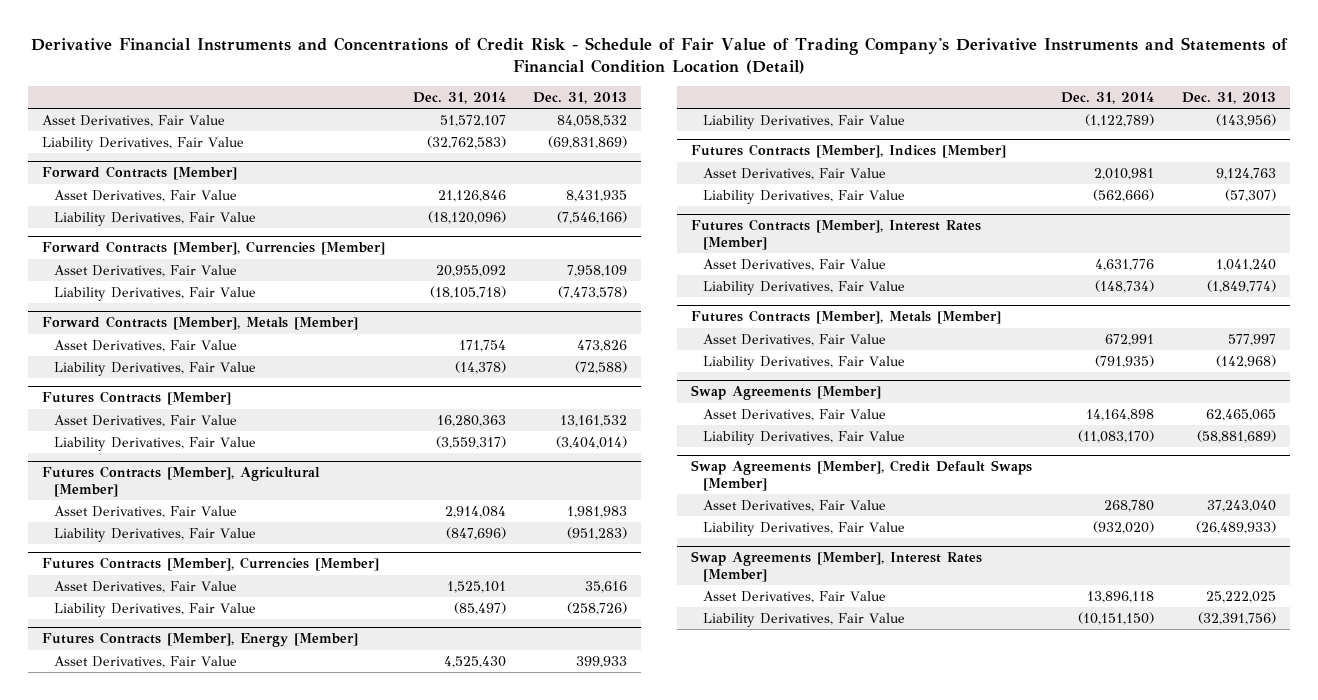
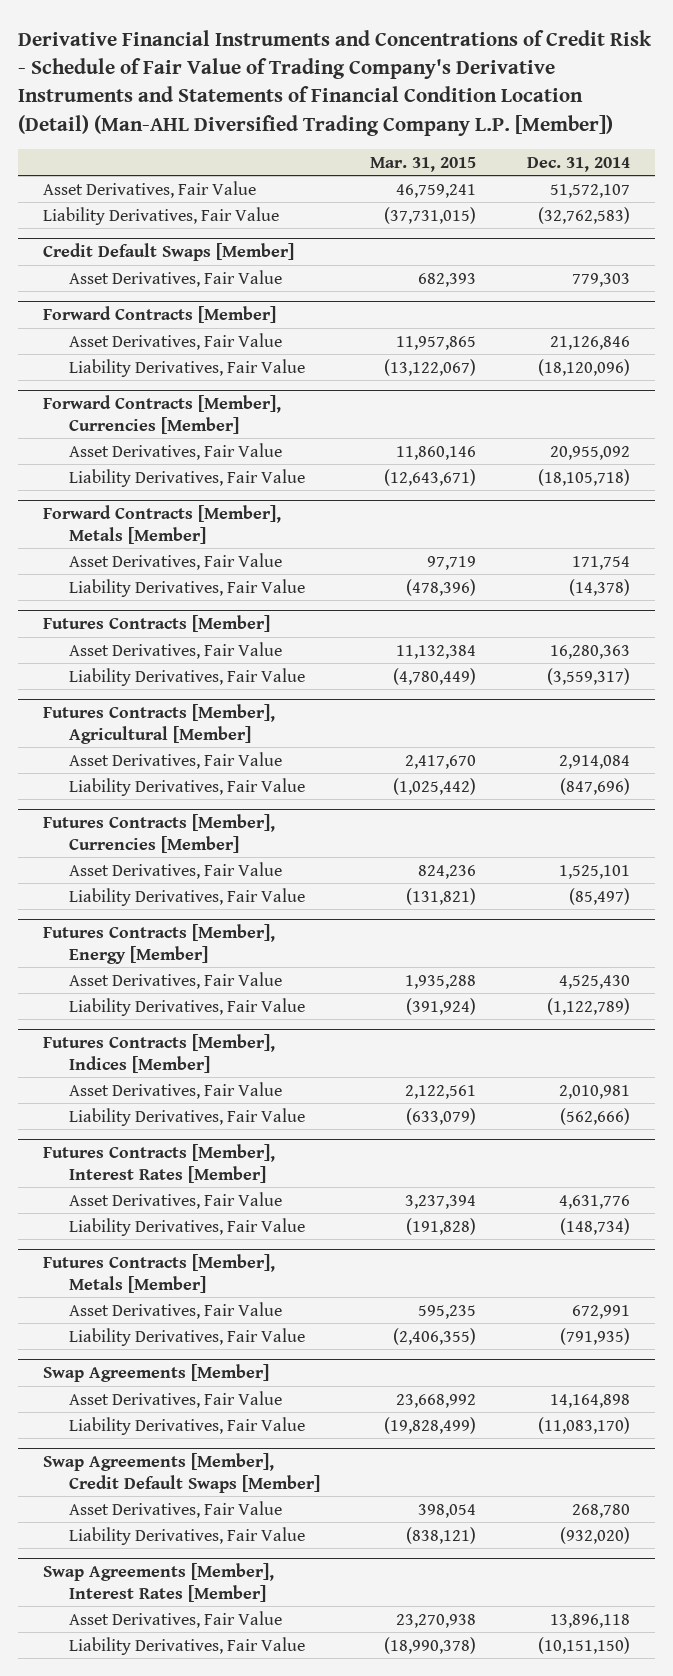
[31,37,1289,75] Derivative Financial Instruments and Concentrations of Credit Risk - Schedule of Fair Value of Trading Company's Derivative Instruments and Statements of Financial Condition Location (Detail) -> [18,30,653,136] Derivative Financial Instruments and Concentrations of Credit Risk - Schedule of Fair Value of Trading Company's Derivative Instruments and Statements of Financial Condition Location (Detail) (Man-AHL Diversified Trading Company L.P. [Member])
[533,92,628,105] Dec. 31, 2013 -> none
none -> [370,156,477,172] Mar. 31, 2015
none -> [43,243,295,262] Credit Default Swaps [Member]
none -> [68,269,282,287] Asset Derivatives, Fair Value

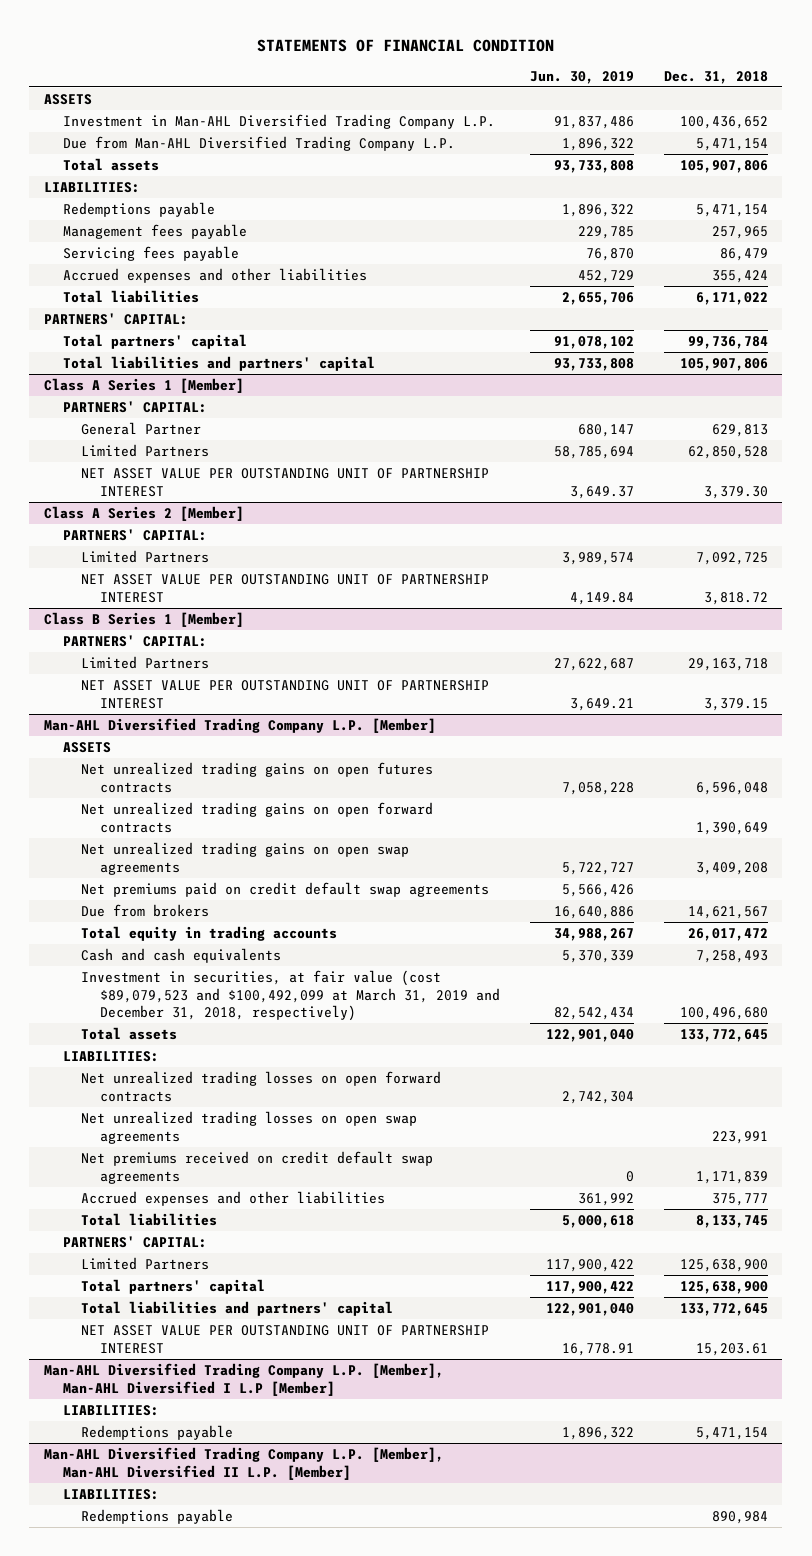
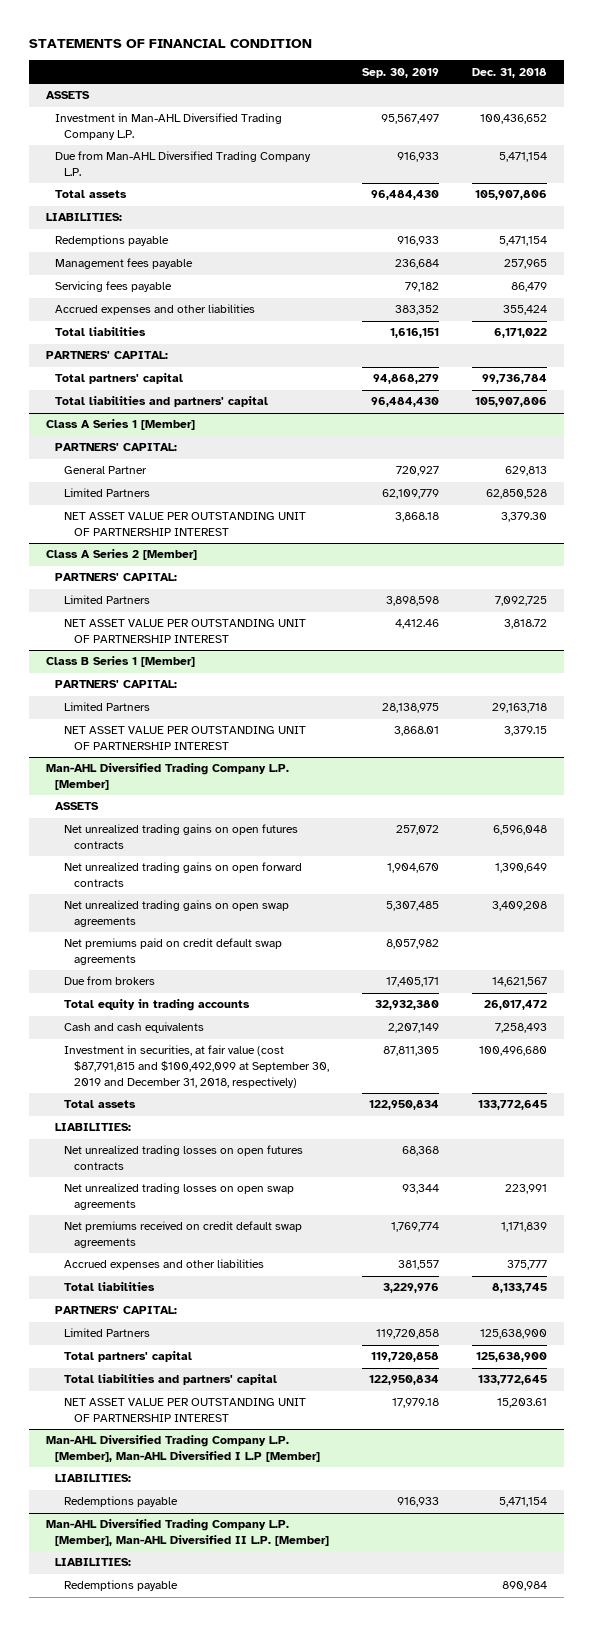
[529,70,634,84] Jun. 30, 2019 -> none
none -> [362,67,440,78] Sep. 30, 2019
[81,969,501,1022] Investment in securities, at fair value (cost $89,079,523 and $100,492,099 at March 31, 2019 and December 31, 2018, respectively) -> [64,1045,329,1088] Investment in securities, at fair value (cost $87,791,815 and $100,492,099 at September 30, 2019 and December 31, 2018, respectively)
[81,1070,442,1102] Net unrealized trading losses on open forward contracts -> [64,1145,304,1171] Net unrealized trading losses on open futures contracts

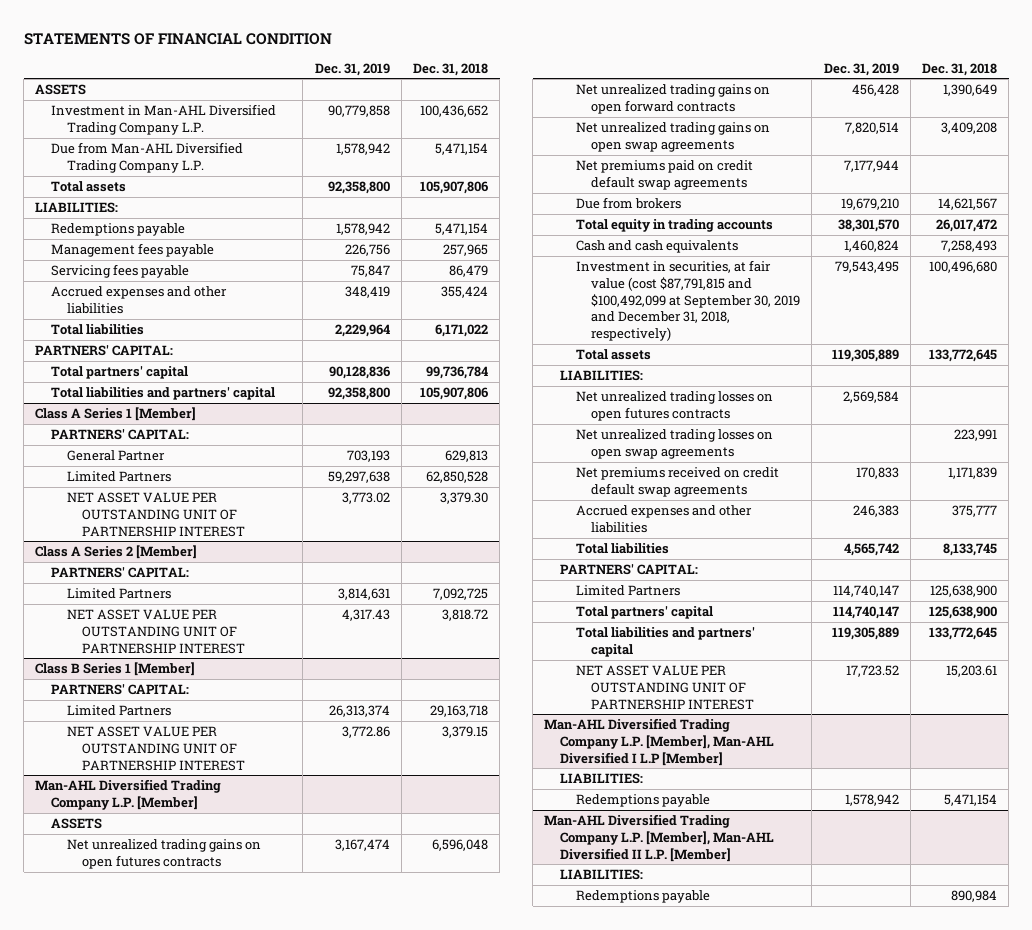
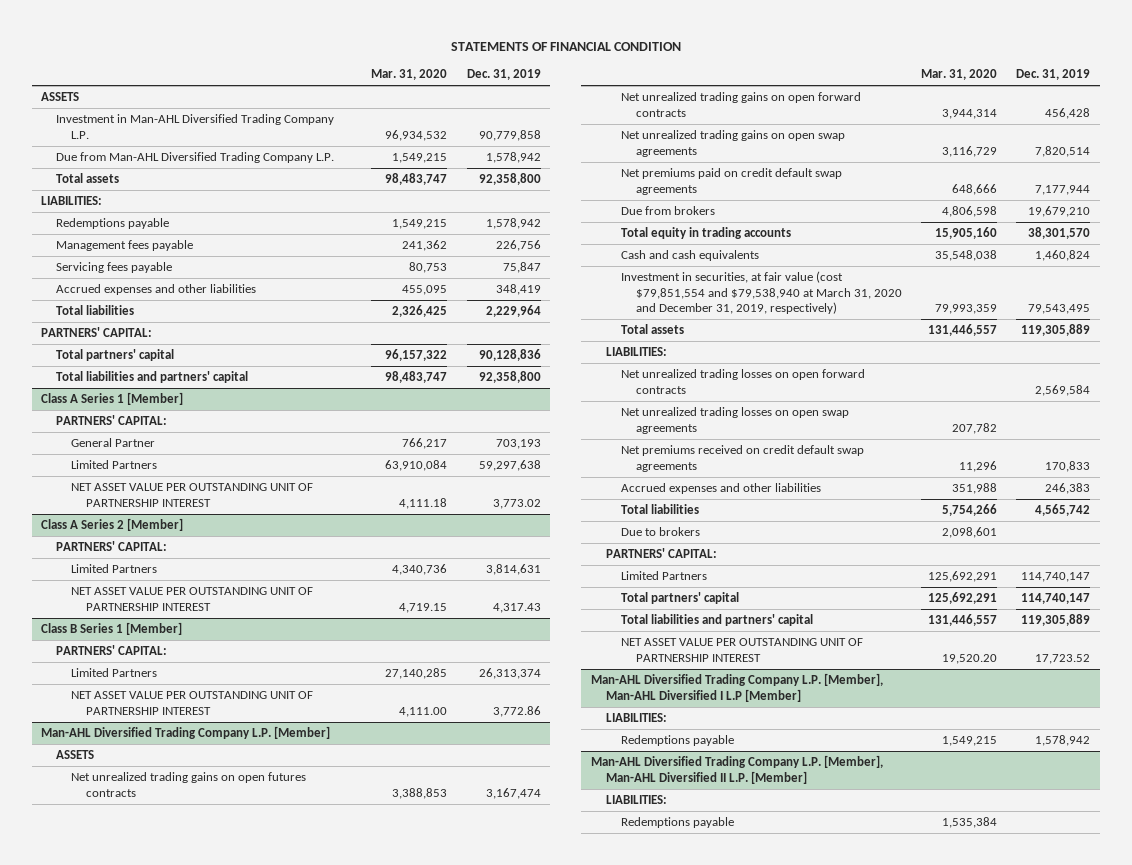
[412,62,488,76] Dec. 31, 2018 -> none
none -> [371,69,448,81] Mar. 31, 2020
[575,260,801,341] Investment in securities, at fair value (cost $87,791,815 and $100,492,099 at September 30, 2019 and December 31, 2018, respectively) -> [620,271,902,315] Investment in securities, at fair value (cost $79,851,554 and $79,538,940 at March 31, 2020 and December 31, 2019, respectively)
[575,391,773,421] Net unrealized trading losses on open futures contracts -> [620,369,865,394] Net unrealized trading losses on open forward contracts
none -> [620,527,700,537] Due to brokers

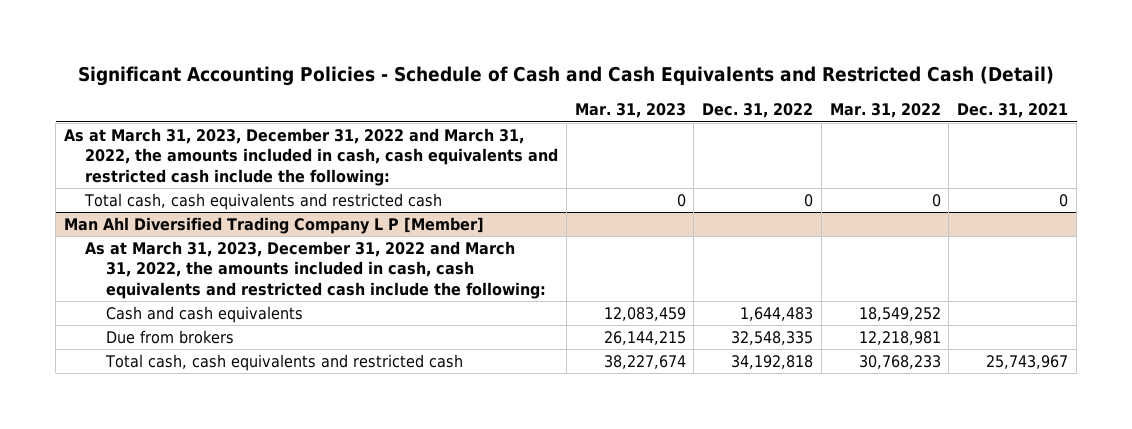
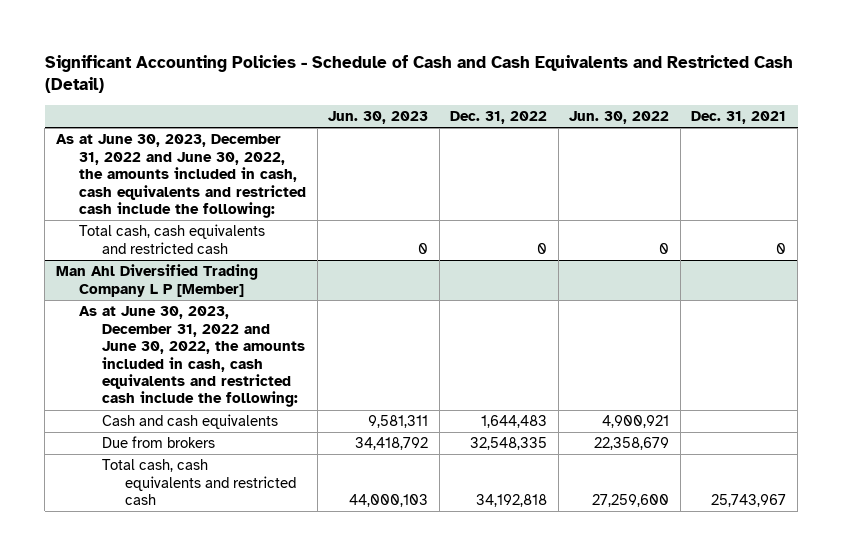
[574,103,686,119] Mar. 31, 2023 -> none
[829,103,941,119] Mar. 31, 2022 -> none
none -> [328,111,429,125] Jun. 30, 2023
none -> [569,111,670,125] Jun. 30, 2022
[64,128,558,186] As at March 31, 2023, December 31, 2022 and March 31, 2022, the amounts included in cash, cash equivalents and restricted cash include the following: -> [55,134,306,218] As at June 30, 2023, December 31, 2022 and June 30, 2022, the amounts included in cash, cash equivalents and restricted cash include the following:
[84,241,546,299] As at March 31, 2023, December 31, 2022 and March 31, 2022, the amounts included in cash, cash equivalents and restricted cash include the following: -> [78,306,306,408] As at June 30, 2023, December 31, 2022 and June 30, 2022, the amounts included in cash, cash equivalents and restricted cash include the following:

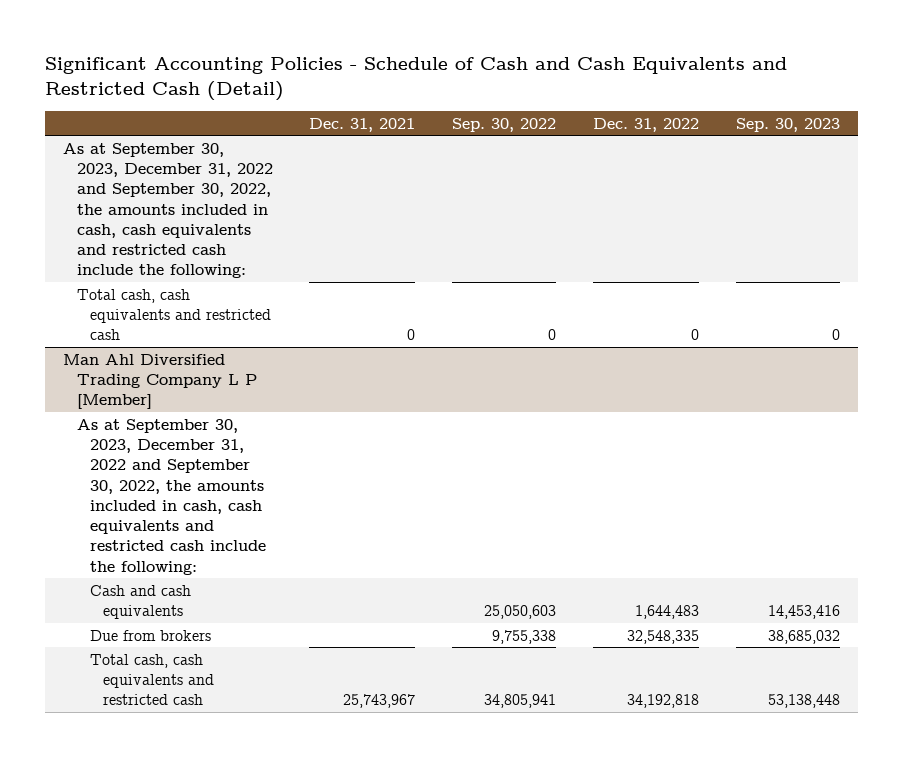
[328,111,429,125] Jun. 30, 2023 -> none
[569,111,670,125] Jun. 30, 2022 -> none
none -> [452,117,557,132] Sep. 30, 2022
none -> [735,117,840,132] Sep. 30, 2023
[55,134,306,218] As at June 30, 2023, December 31, 2022 and June 30, 2022, the amounts included in cash, cash equivalents and restricted cash include the following: -> [63,142,273,279] As at September 30, 2023, December 31, 2022 and September 30, 2022, the amounts included in cash, cash equivalents and restricted cash include the following:
[78,306,306,408] As at June 30, 2023, December 31, 2022 and June 30, 2022, the amounts included in cash, cash equivalents and restricted cash include the following: -> [76,418,266,575] As at September 30, 2023, December 31, 2022 and September 30, 2022, the amounts included in cash, cash equivalents and restricted cash include the following:

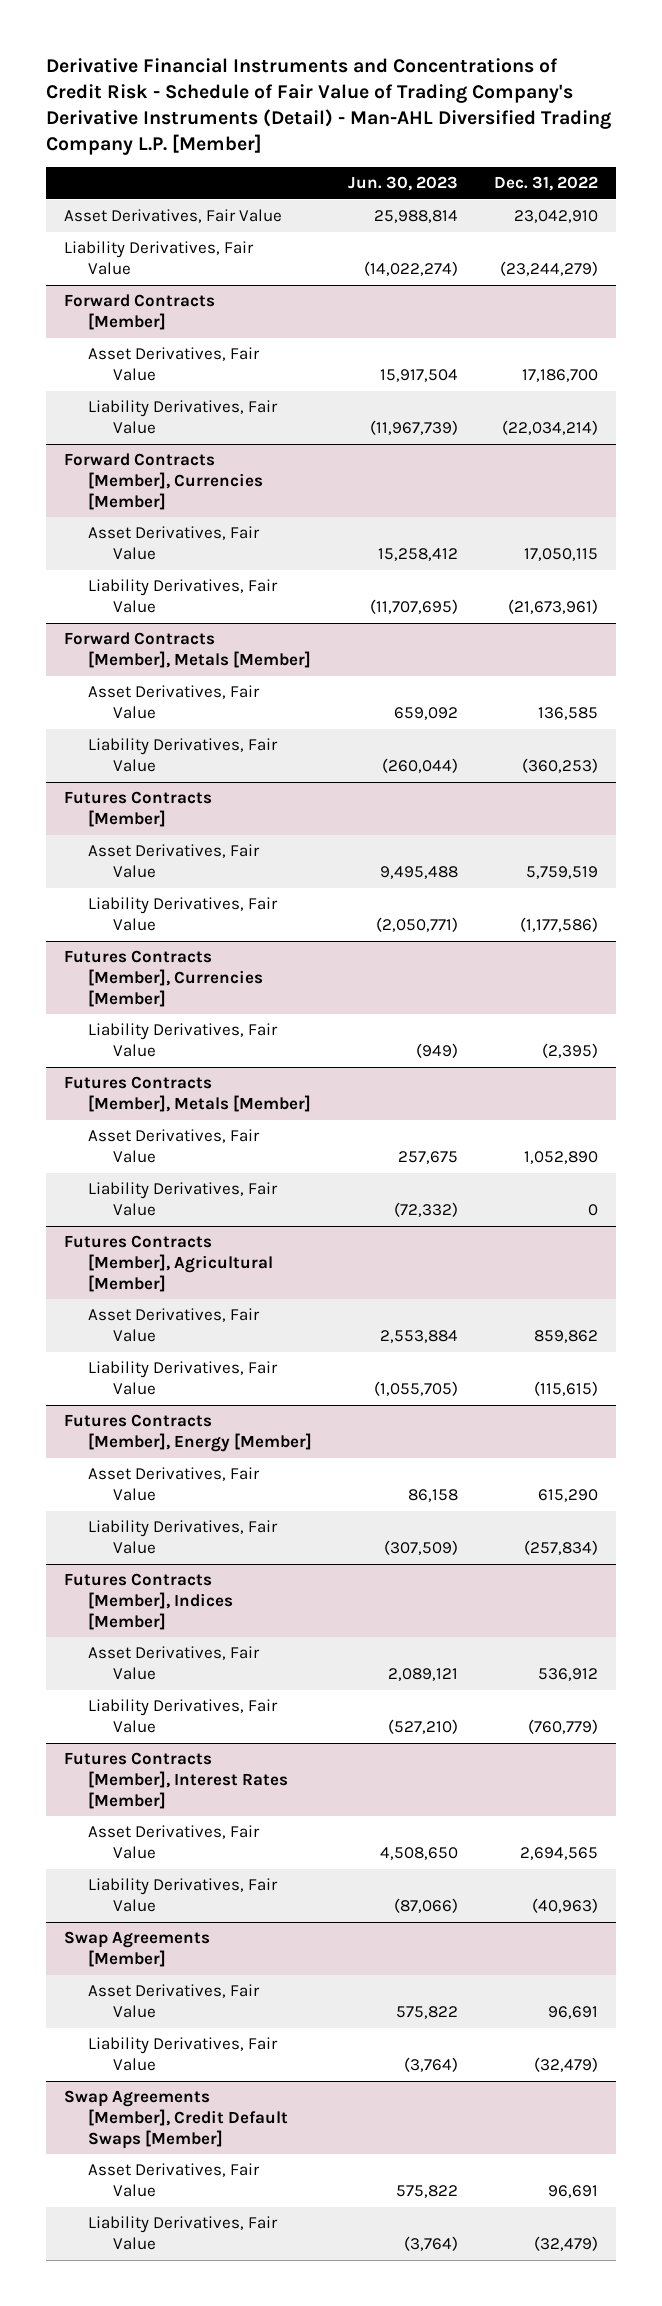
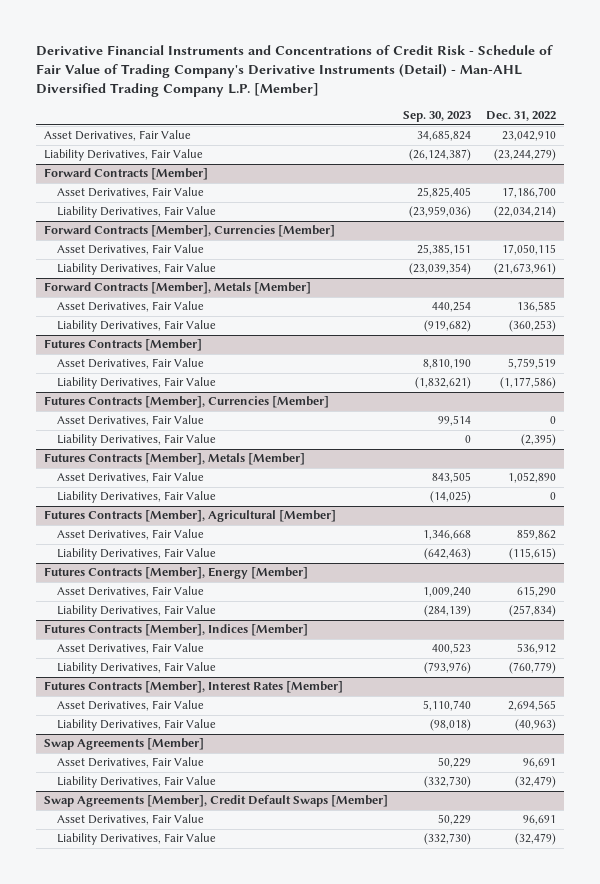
[348,175,459,191] Jun. 30, 2023 -> none
none -> [403,111,472,123] Sep. 30, 2023
none -> [56,415,204,427] Asset Derivatives, Fair Value

